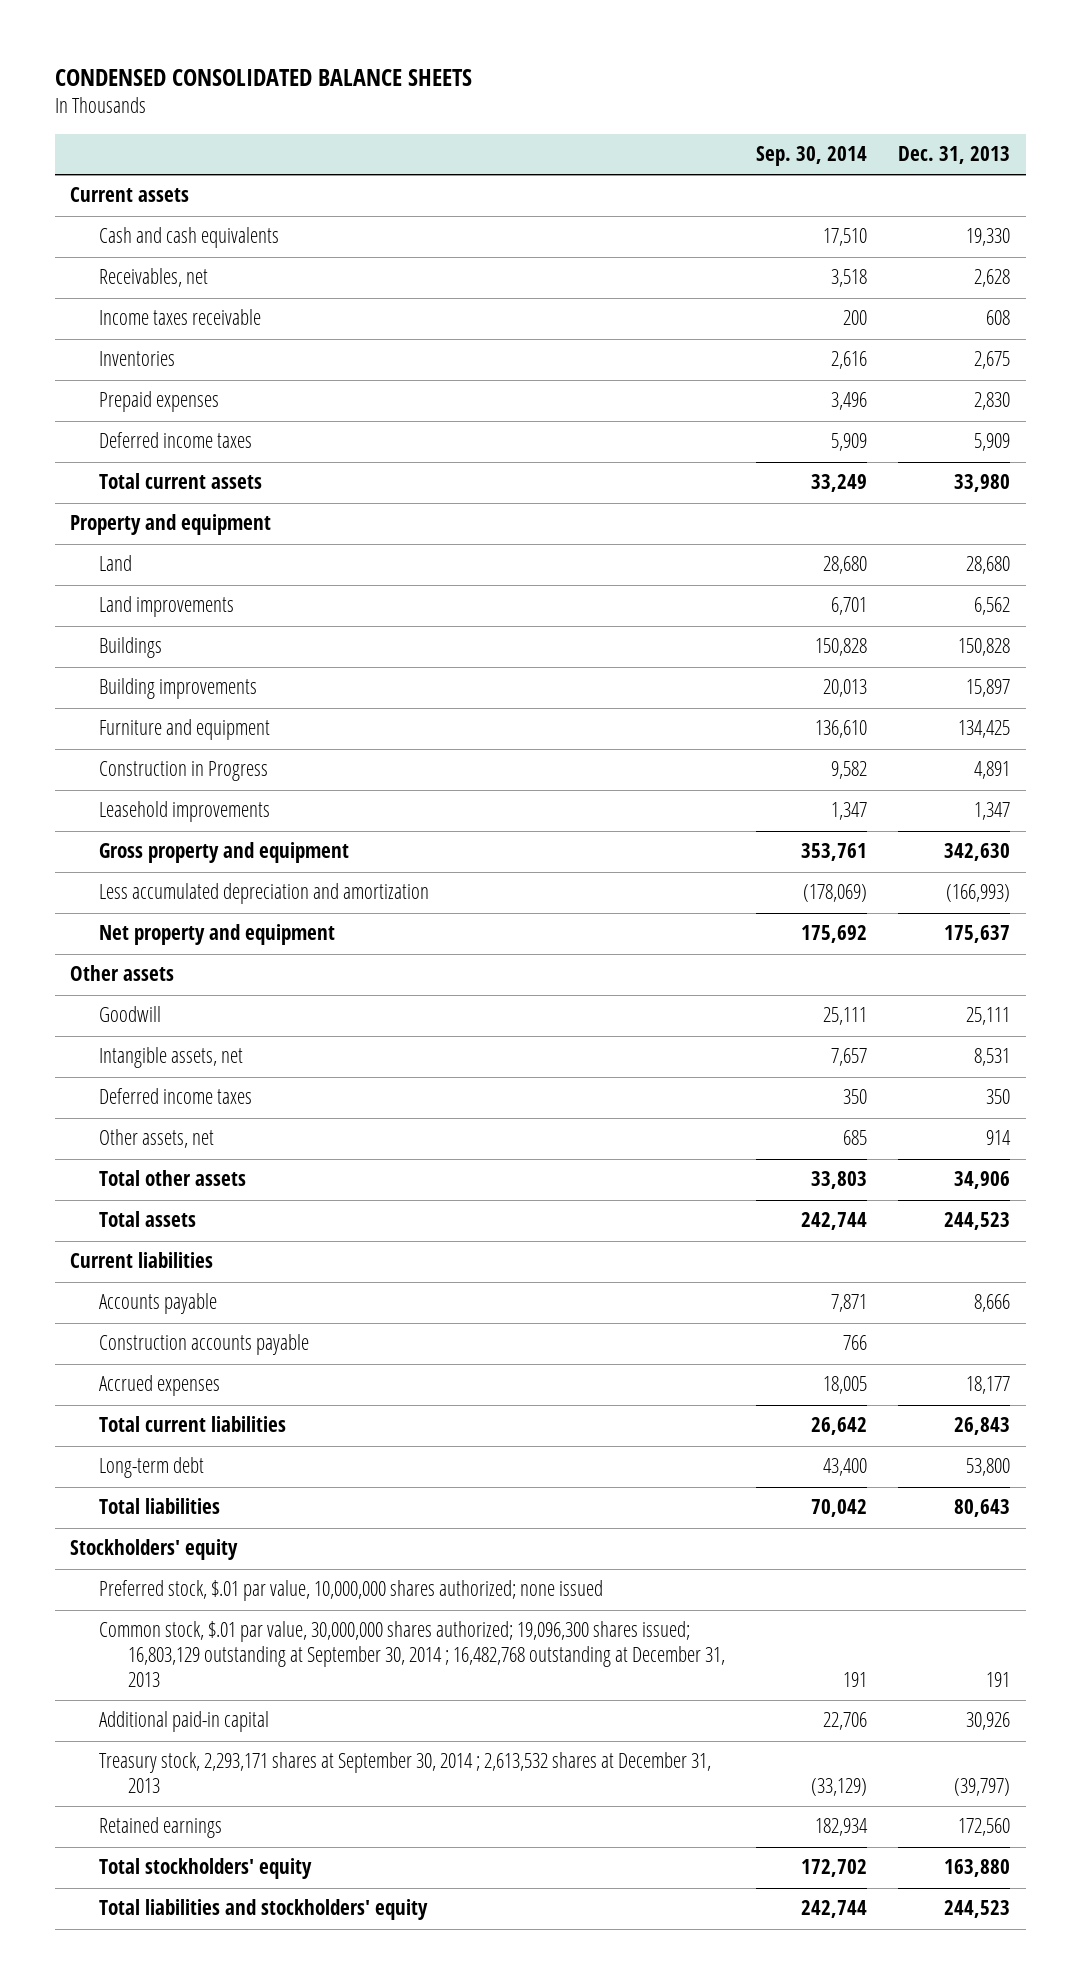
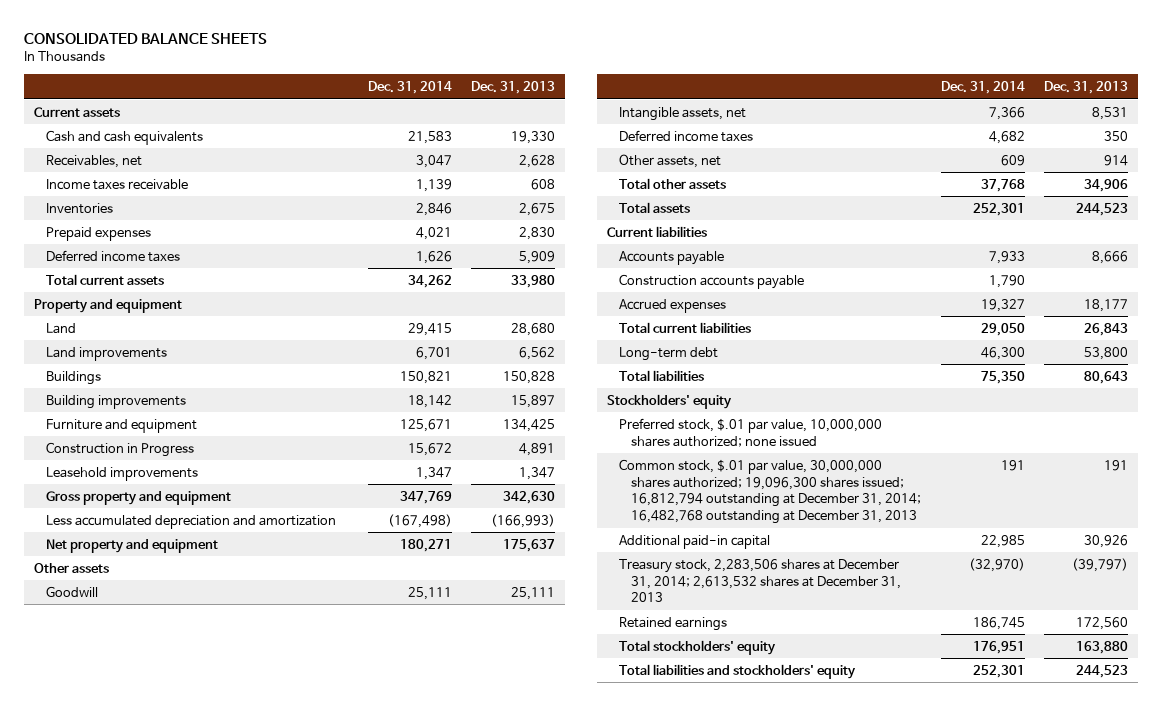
[54,68,472,86] CONDENSED CONSOLIDATED BALANCE SHEETS -> [23,33,267,45] CONSOLIDATED BALANCE SHEETS
[755,146,867,167] Sep. 30, 2014 -> none
none -> [367,81,452,95] Dec. 31, 2014
[98,1621,725,1688] Common stock, $.01 par value, 30,000,000 shares authorized; 19,096,300 shares issued; 16,803,129 outstanding at September 30, 2014 ; 16,482,768 outstanding at December 31, 2013 -> [619,458,922,524] Common stock, $.01 par value, 30,000,000 shares authorized; 19,096,300 shares issued; 16,812,794 outstanding at December 31, 2014; 16,482,768 outstanding at December 31, 2013
[98,1752,711,1794] Treasury stock, 2,293,171 shares at September 30, 2014 ; 2,613,532 shares at December 31, 2013 -> [619,558,902,603] Treasury stock, 2,283,506 shares at December 31, 2014; 2,613,532 shares at December 31, 2013

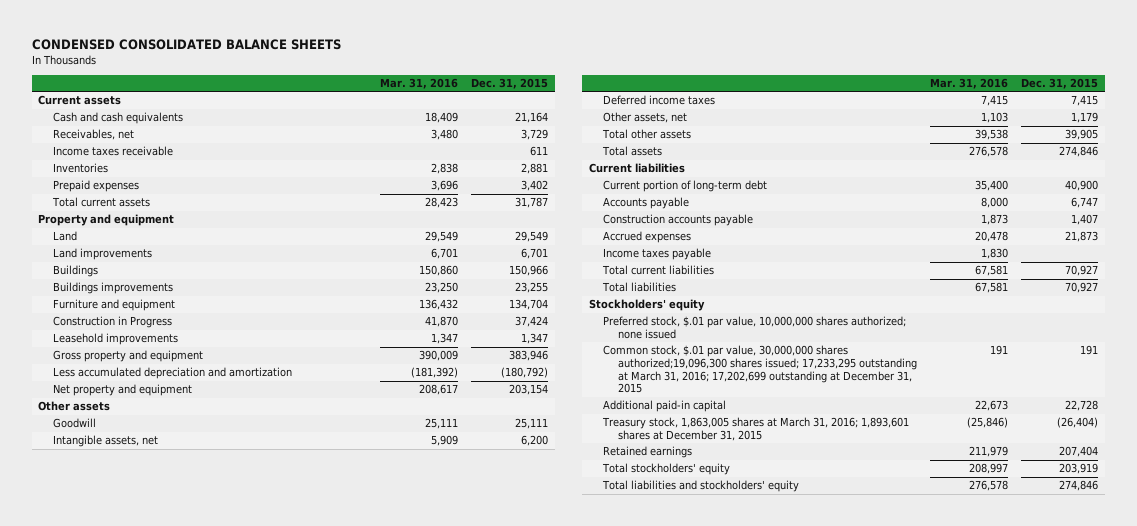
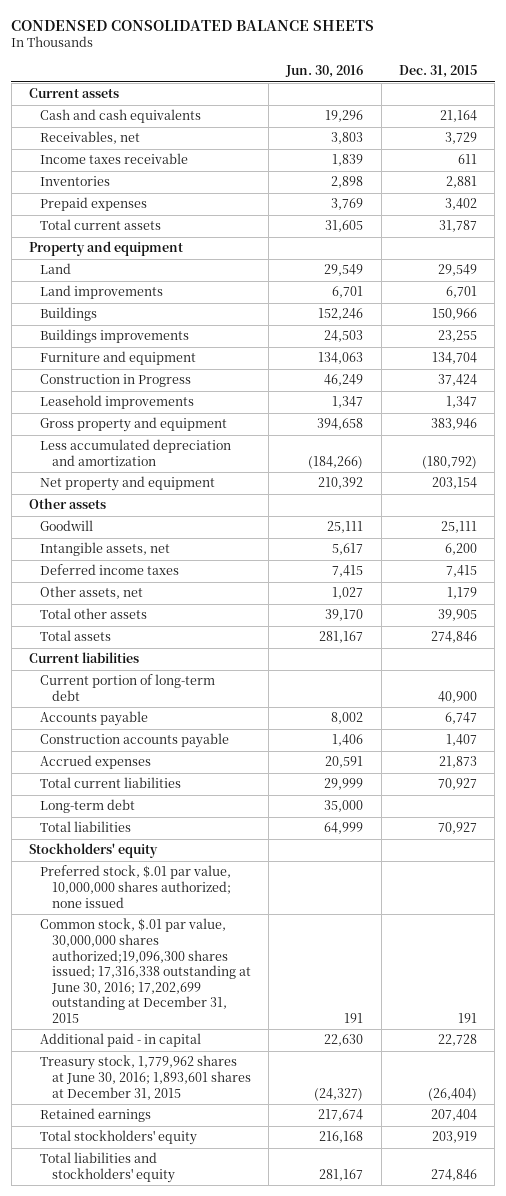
[379,77,458,89] Mar. 31, 2016 -> none
none -> [285,65,364,79] Jun. 30, 2016
[603,248,712,261] Income taxes payable -> none
none -> [40,799,136,814] Long-term debt
[603,345,917,394] Common stock, $.01 par value, 30,000,000 shares authorized;19,096,300 shares issued; 17,233,295 outstanding at March 31, 2016; 17,202,699 outstanding at December 31, 2015 -> [40,918,251,1024] Common stock, $.01 par value, 30,000,000 shares authorized;19,096,300 shares issued; 17,316,338 outstanding at June 30, 2016; 17,202,699 outstanding at December 31, 2015
[603,400,727,413] Additional paid-in capital -> [40,1033,202,1048] Additional paid - in capital
[602,417,910,442] Treasury stock, 1,863,005 shares at March 31, 2016; 1,893,601 shares at December 31, 2015 -> [40,1055,251,1100] Treasury stock, 1,779,962 shares at June 30, 2016; 1,893,601 shares at December 31, 2015

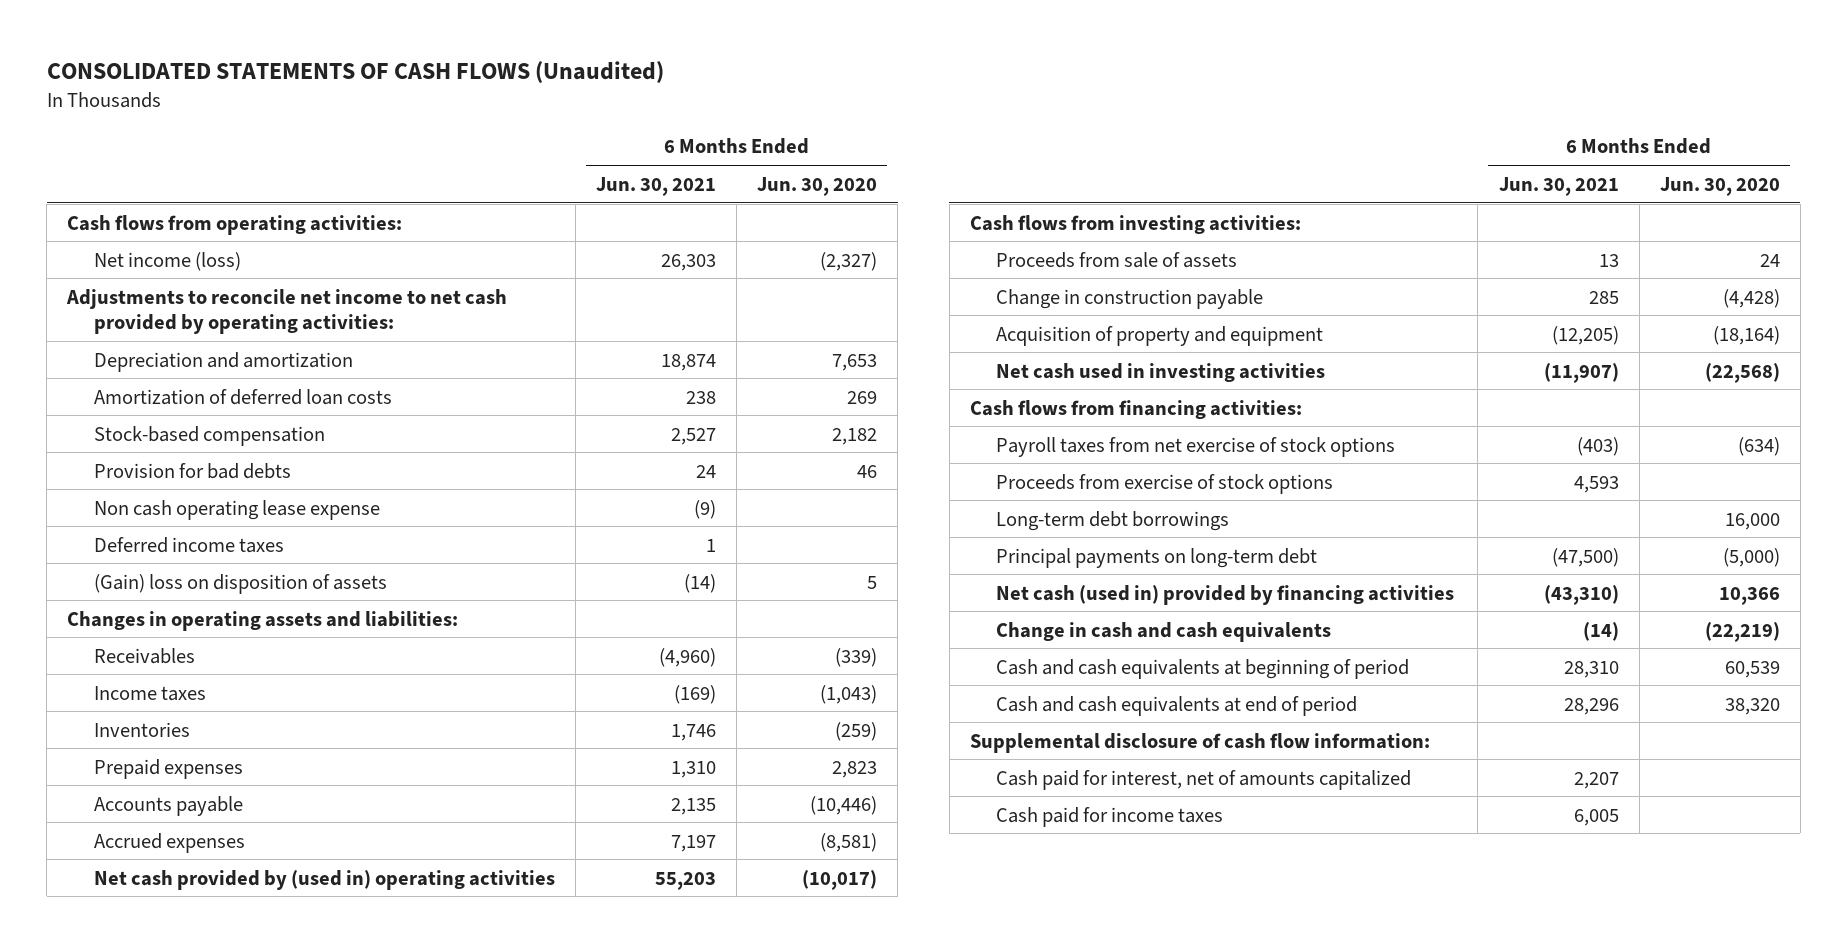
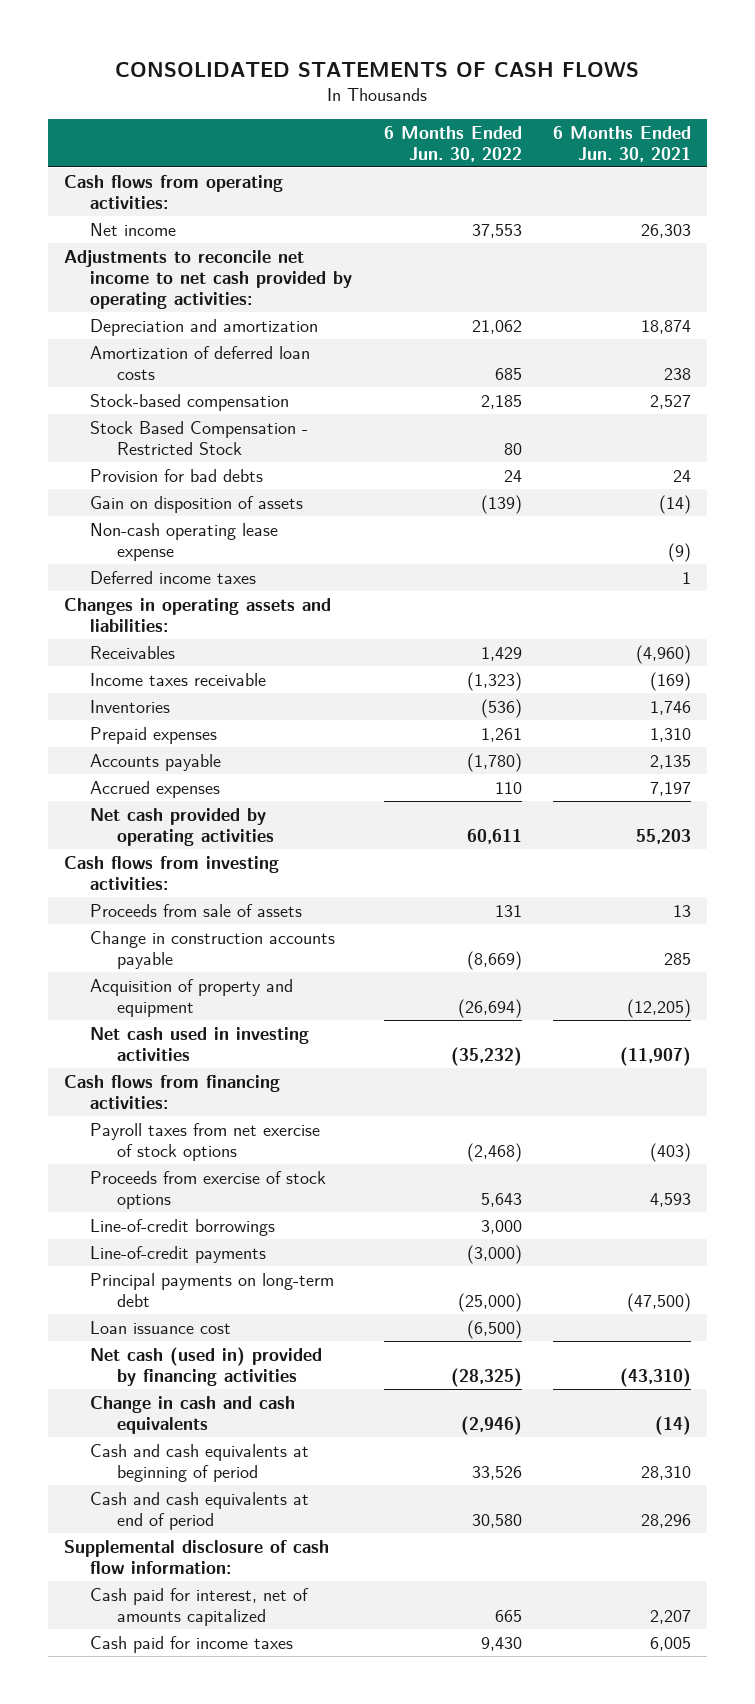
[46,61,664,84] CONSOLIDATED STATEMENTS OF CASH FLOWS (Unaudited) -> [115,61,640,77] CONSOLIDATED STATEMENTS OF CASH FLOWS
[757,176,878,196] Jun. 30, 2020 -> none
none -> [383,125,522,162] 6 Months Ended Jun. 30, 2022
[93,251,241,271] Net income (loss) -> [90,222,177,236] Net income
none -> [90,420,309,455] Stock Based Compensation - Restricted Stock
none -> [90,495,304,513] Gain on disposition of assets
[93,499,380,520] Non cash operating lease expense -> [90,522,279,561] Non-cash operating lease expense
[93,573,387,594] (Gain) loss on disposition of assets -> none
[93,685,206,701] Income taxes -> [90,672,267,686] Income taxes receivable
[93,869,555,890] Net cash provided by (used in) operating activities -> [90,807,274,846] Net cash provided by operating activities
[996,288,1264,309] Change in construction payable -> [90,930,336,969] Change in construction accounts payable
[996,510,1230,531] Long-term debt borrowings -> none
none -> [90,1218,276,1236] Line-of-credit borrowings
none -> [90,1245,267,1263] Line-of-credit payments
none -> [90,1320,232,1334] Loan issuance cost

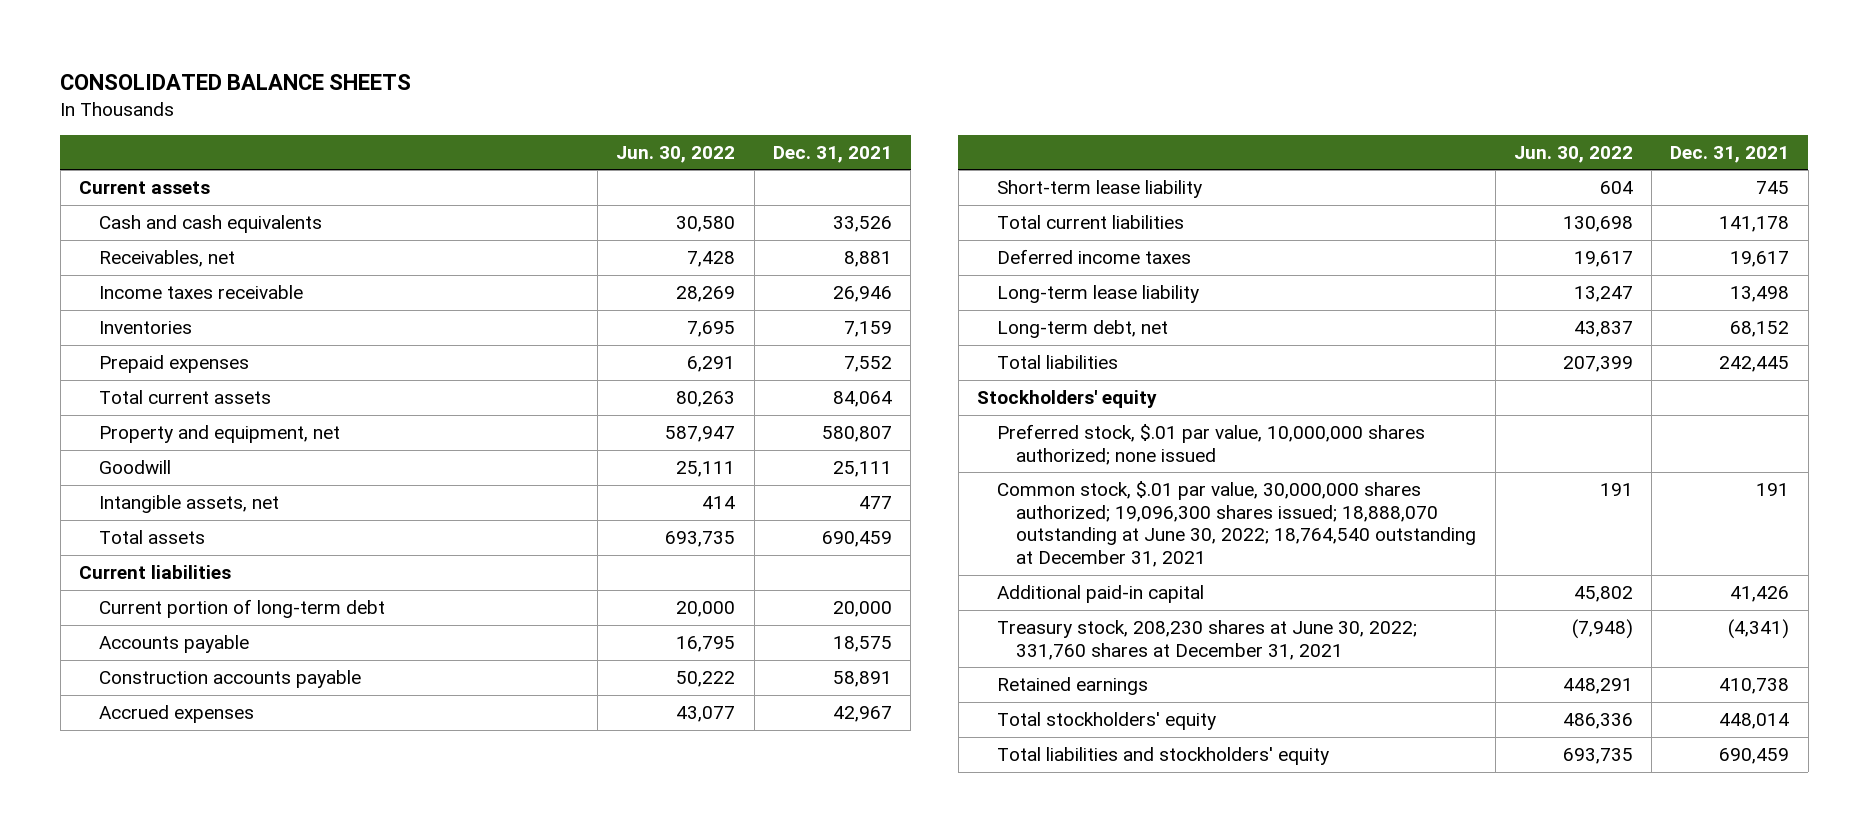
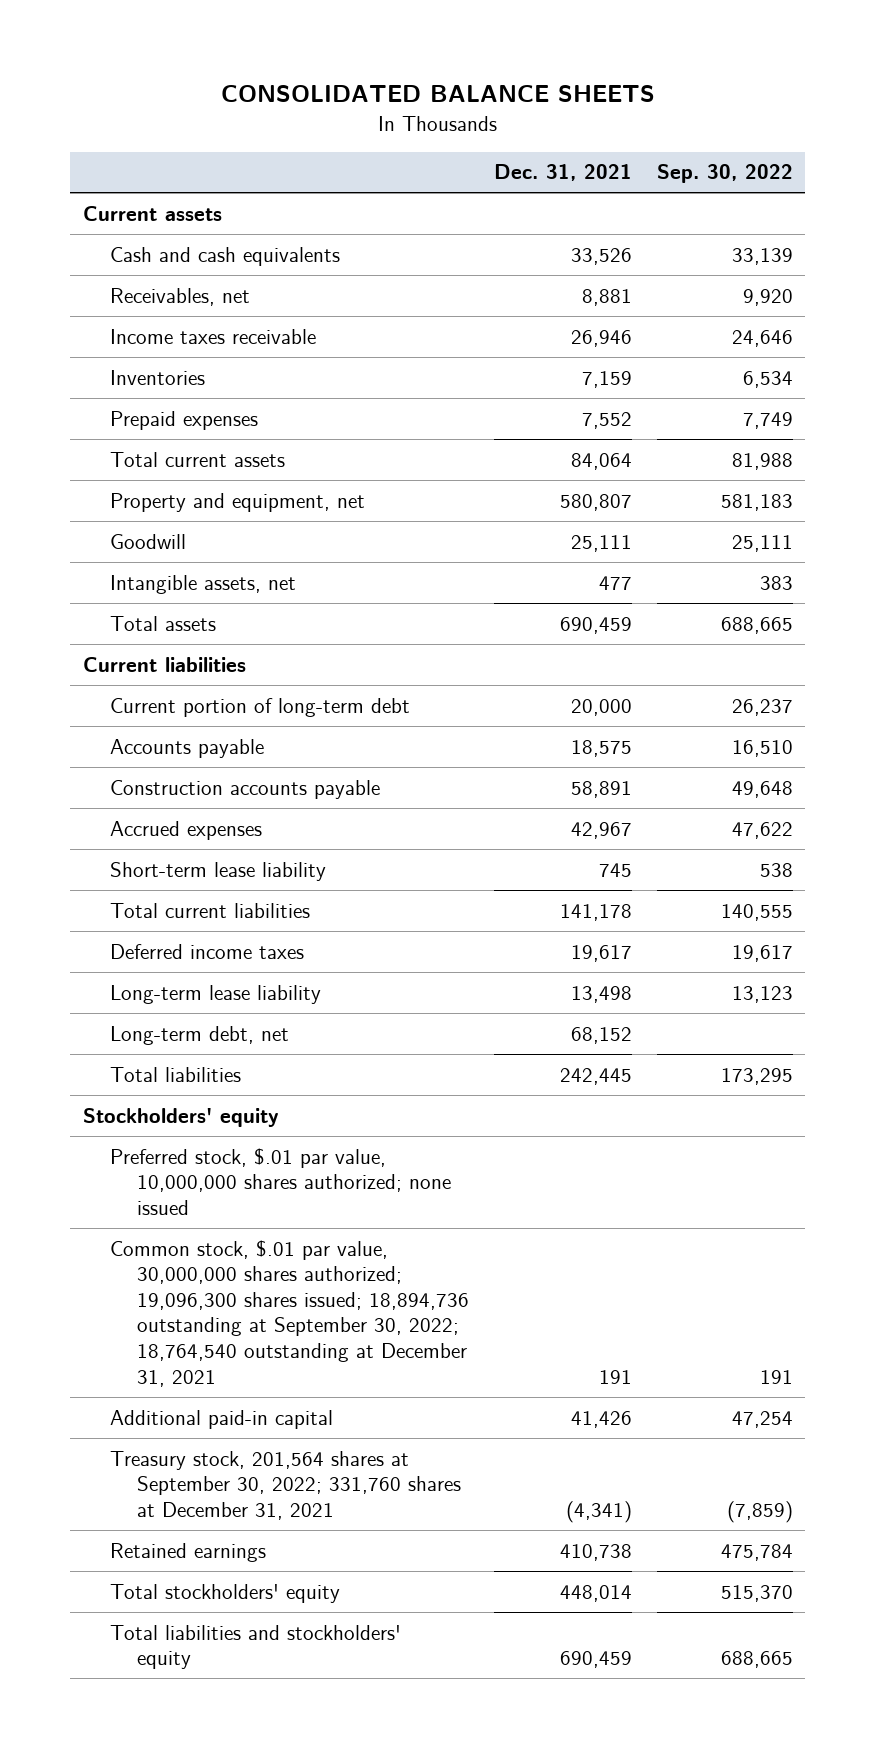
[616,145,736,163] Jun. 30, 2022 -> none
none -> [656,164,793,184] Sep. 30, 2022
[996,481,1477,568] Common stock, $.01 par value, 30,000,000 shares authorized; 19,096,300 shares issued; 18,888,070 outstanding at June 30, 2022; 18,764,540 outstanding at December 31, 2021 -> [109,1239,469,1387] Common stock, $.01 par value, 30,000,000 shares authorized; 19,096,300 shares issued; 18,894,736 outstanding at September 30, 2022; 18,764,540 outstanding at December 31, 2021
[996,620,1417,660] Treasury stock, 208,230 shares at June 30, 2022; 331,760 shares at December 31, 2021 -> [109,1450,461,1520] Treasury stock, 201,564 shares at September 30, 2022; 331,760 shares at December 31, 2021

